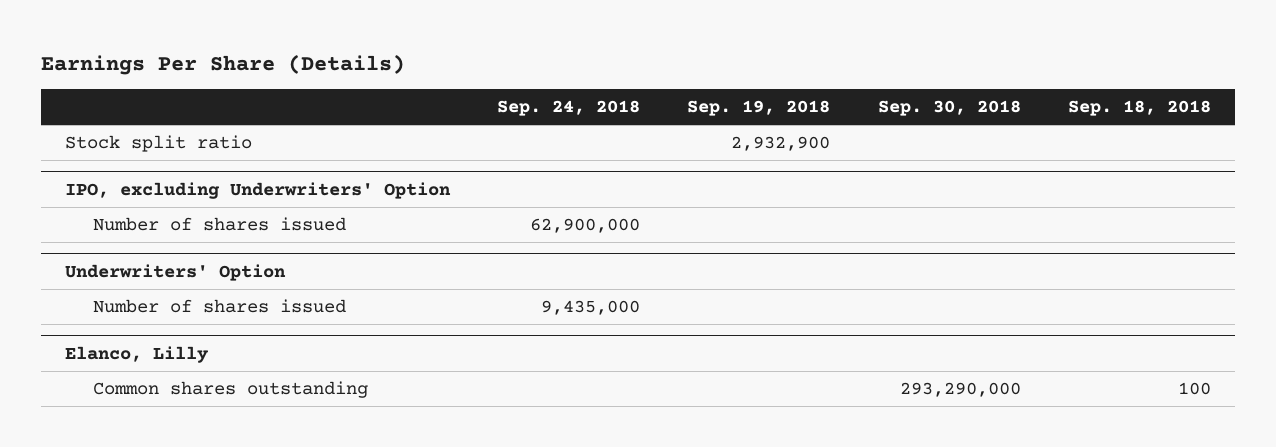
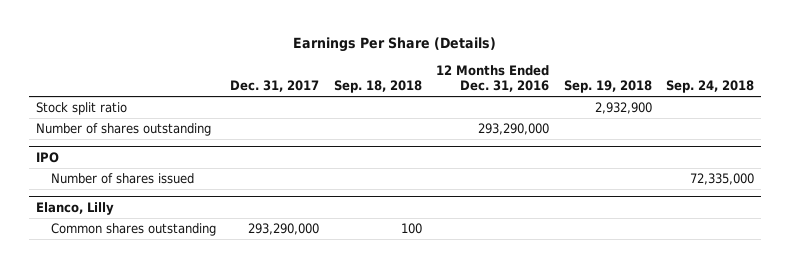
[877,100,1021,117] Sep. 30, 2018 -> none
none -> [230,80,320,93] Dec. 31, 2017
none -> [436,65,550,93] 12 Months Ended Dec. 31, 2016
[64,181,451,199] IPO, excluding Underwriters' Option -> none
[92,217,346,232] Number of shares issued -> none
[64,263,286,281] Underwriters' Option -> none
[92,299,346,314] Number of shares issued -> none
none -> [36,122,212,136] Number of shares outstanding
none -> [36,151,60,163] IPO
none -> [51,172,195,184] Number of shares issued

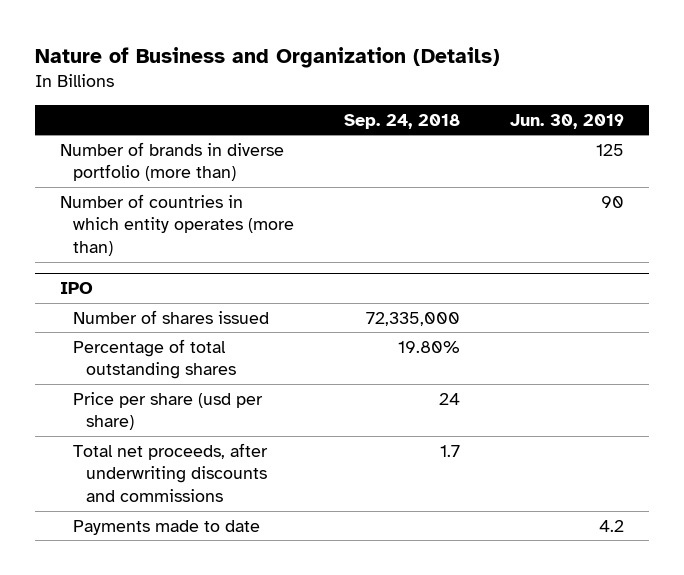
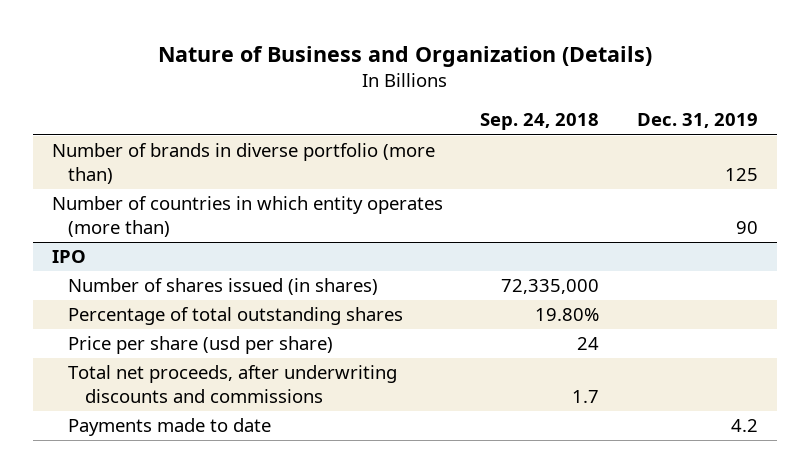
[510,113,625,129] Jun. 30, 2019 -> none
none -> [637,113,759,129] Dec. 31, 2019
[72,309,269,324] Number of shares issued -> [68,278,379,296] Number of shares issued (in shares)

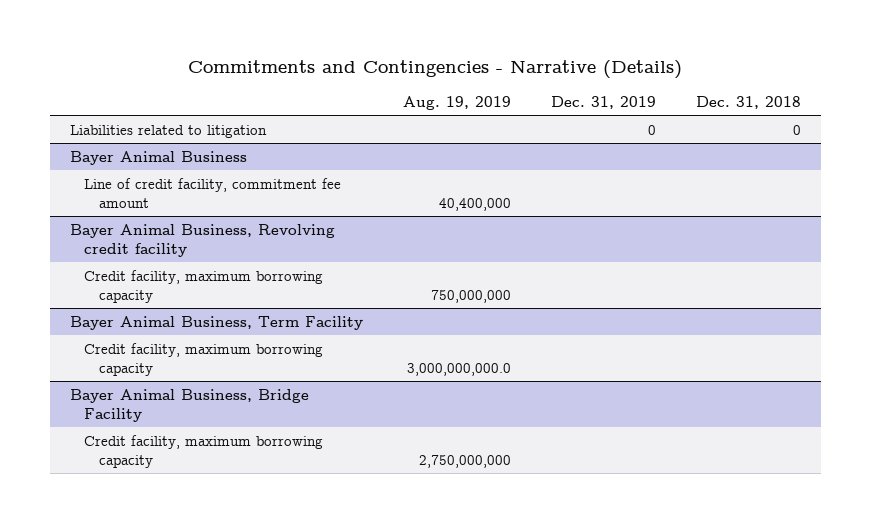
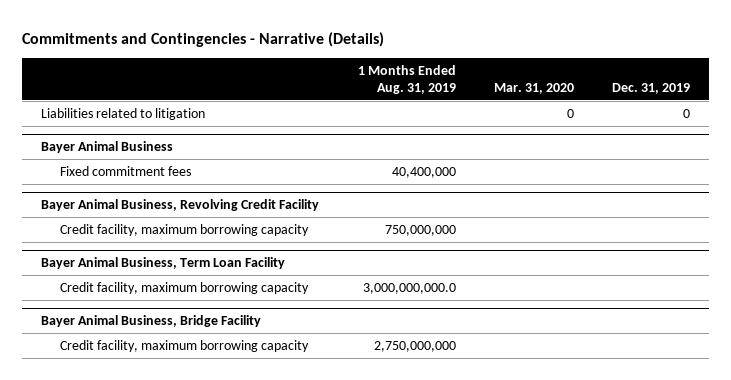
[402,96,511,111] Aug. 19, 2019 -> none
[695,96,801,110] Dec. 31, 2018 -> none
none -> [357,65,456,95] 1 Months Ended Aug. 31, 2019
none -> [493,83,574,95] Mar. 31, 2020
[84,177,342,208] Line of credit facility, commitment fee amount -> [59,165,191,176] Fixed commitment fees
[69,223,335,257] Bayer Animal Business, Revolving credit facility -> [41,199,320,212] Bayer Animal Business, Revolving Credit Facility
[69,315,363,330] Bayer Animal Business, Term Facility -> [41,257,286,270] Bayer Animal Business, Term Loan Facility

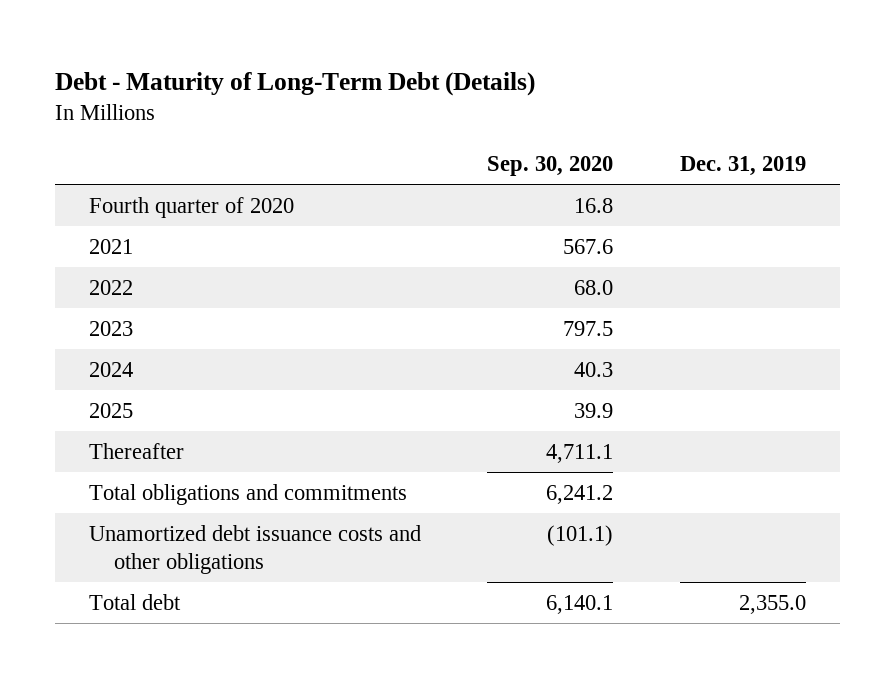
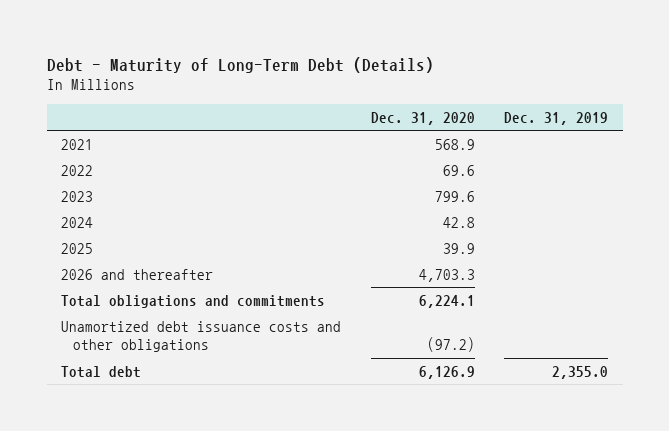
[487,155,614,176] Sep. 30, 2020 -> none
none -> [370,111,475,125] Dec. 31, 2020
[88,196,294,218] Fourth quarter of 2020 -> none
[88,442,184,459] Thereafter -> [61,268,214,280] 2026 and thereafter

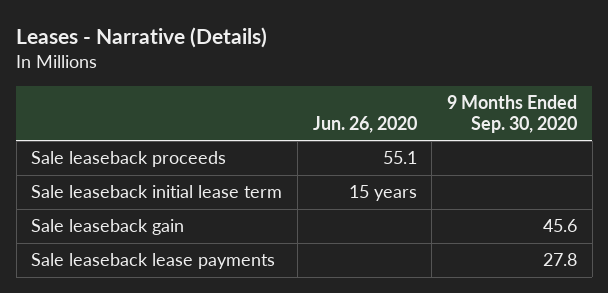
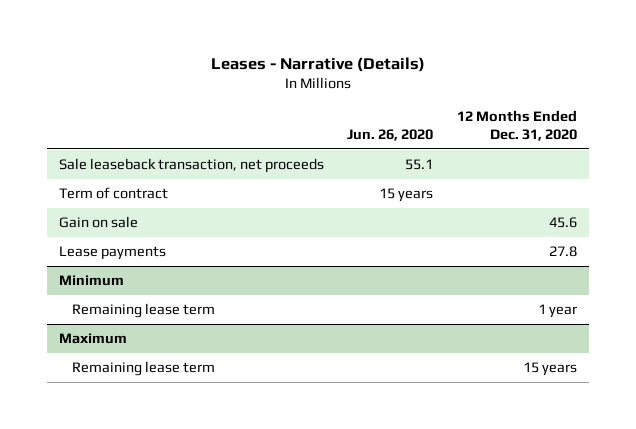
[446,95,577,133] 9 Months Ended Sep. 30, 2020 -> none
none -> [457,110,578,142] 12 Months Ended Dec. 31, 2020
[31,151,227,168] Sale leaseback proceeds -> [58,158,324,174] Sale leaseback transaction, net proceeds
[31,185,283,199] Sale leaseback initial lease term -> [58,187,168,200] Term of contract
[31,219,185,236] Sale leaseback gain -> [58,216,138,229] Gain on sale
[31,253,276,270] Sale leaseback lease payments -> [58,246,166,261] Lease payments
none -> [58,275,124,287] Minimum
none -> [71,303,215,319] Remaining lease term
none -> [58,333,127,345] Maximum
none -> [71,361,215,377] Remaining lease term

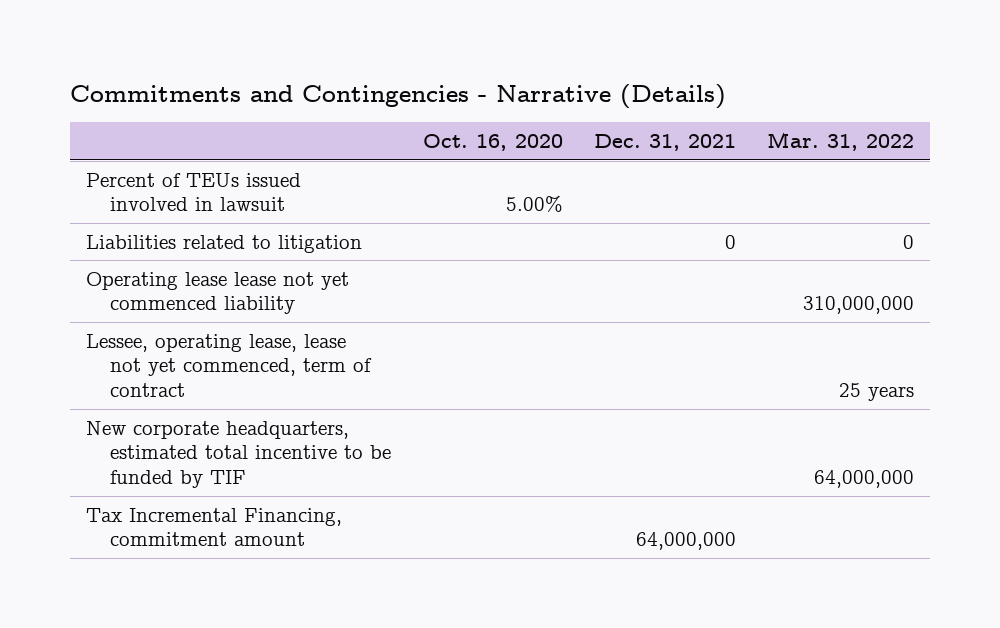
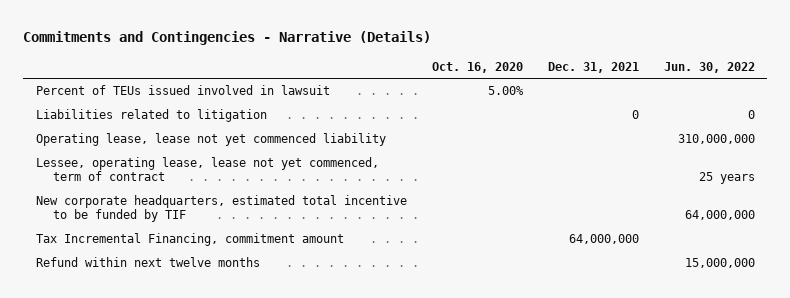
[767,131,915,151] Mar. 31, 2022 -> none
none -> [663,61,755,73] Jun. 30, 2022
[86,271,350,315] Operating lease lease not yet commenced liability -> [35,133,386,147] Operating lease, lease not yet commenced liability
none -> [35,257,260,268] Refund within next twelve months

